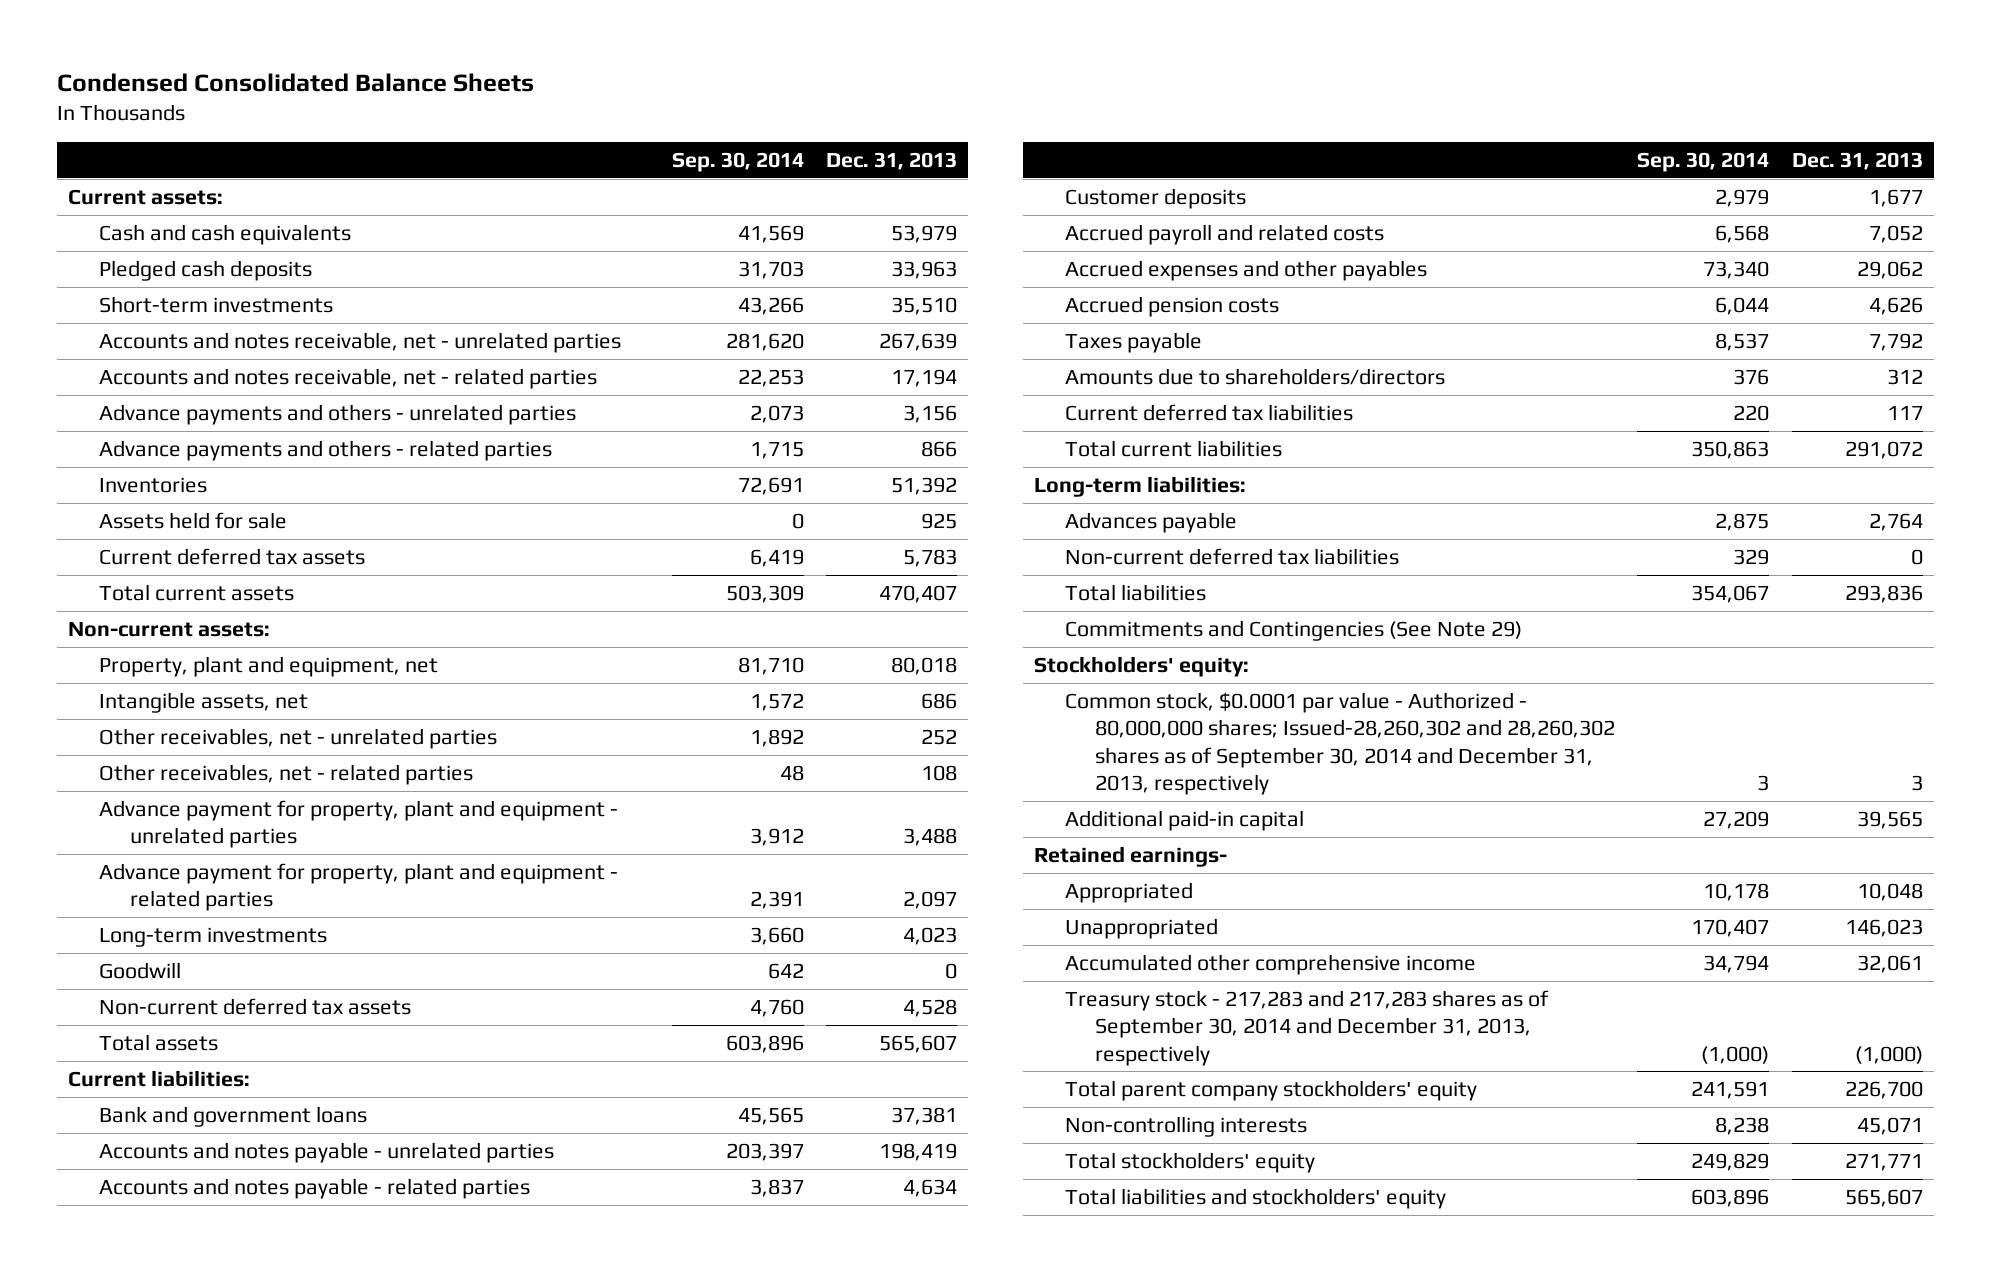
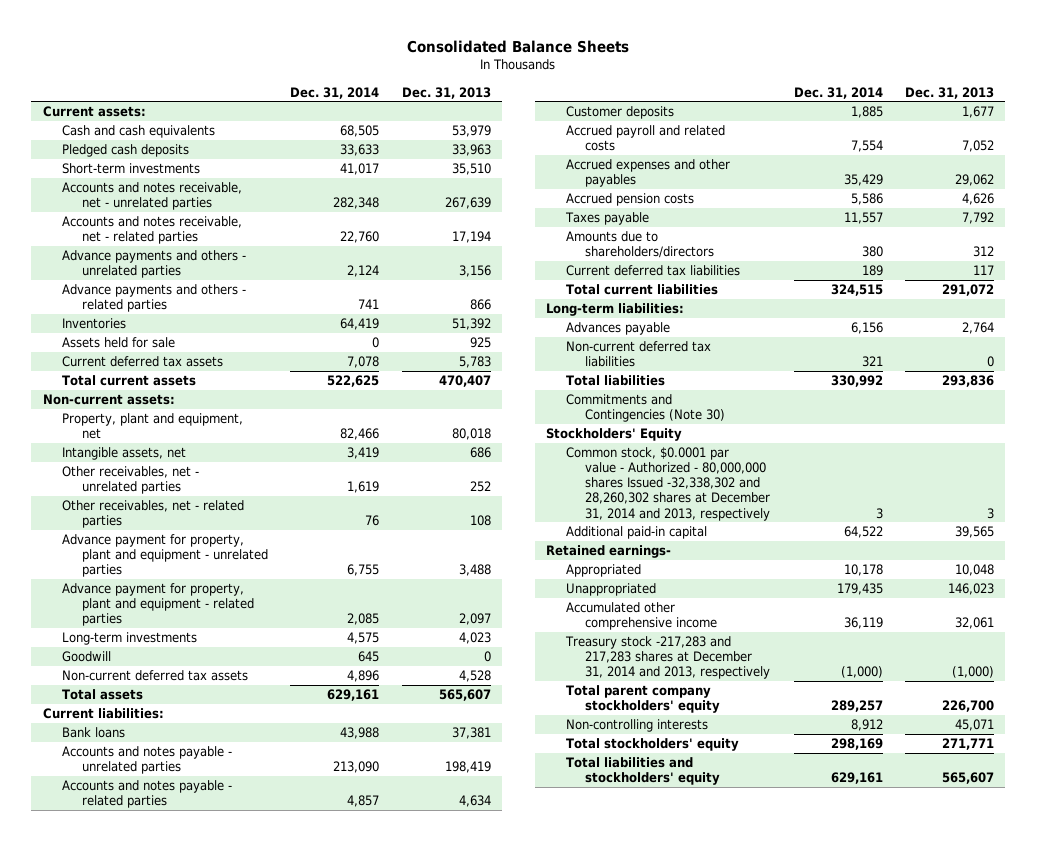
[57,73,535,93] Condensed Consolidated Balance Sheets -> [407,39,630,53] Consolidated Balance Sheets
[671,152,804,173] Sep. 30, 2014 -> none
none -> [290,86,380,99] Dec. 31, 2014
[99,1105,368,1127] Bank and government loans -> [62,727,126,739] Bank loans
[1064,619,1522,641] Commitments and Contingencies (See Note 29) -> [565,394,726,423] Commitments and Contingencies (Note 30)
[1033,655,1249,677] Stockholders' equity: -> [545,428,682,442] Stockholders' Equity
[1064,691,1616,796] Common stock, $0.0001 par value - Authorized - 80,000,000 shares; Issued-28,260,302 and 28,260,302 shares as of September 30, 2014 and December 31, 2013, respectively -> [565,447,771,521] Common stock, $0.0001 par value - Authorized - 80,000,000 shares Issued -32,338,302 and 28,260,302 shares at December 31, 2014 and 2013, respectively
[1064,989,1549,1066] Treasury stock - 217,283 and 217,283 shares as of September 30, 2014 and December 31, 2013, respectively -> [564,636,771,680] Treasury stock -217,283 and 217,283 shares at December 31, 2014 and 2013, respectively

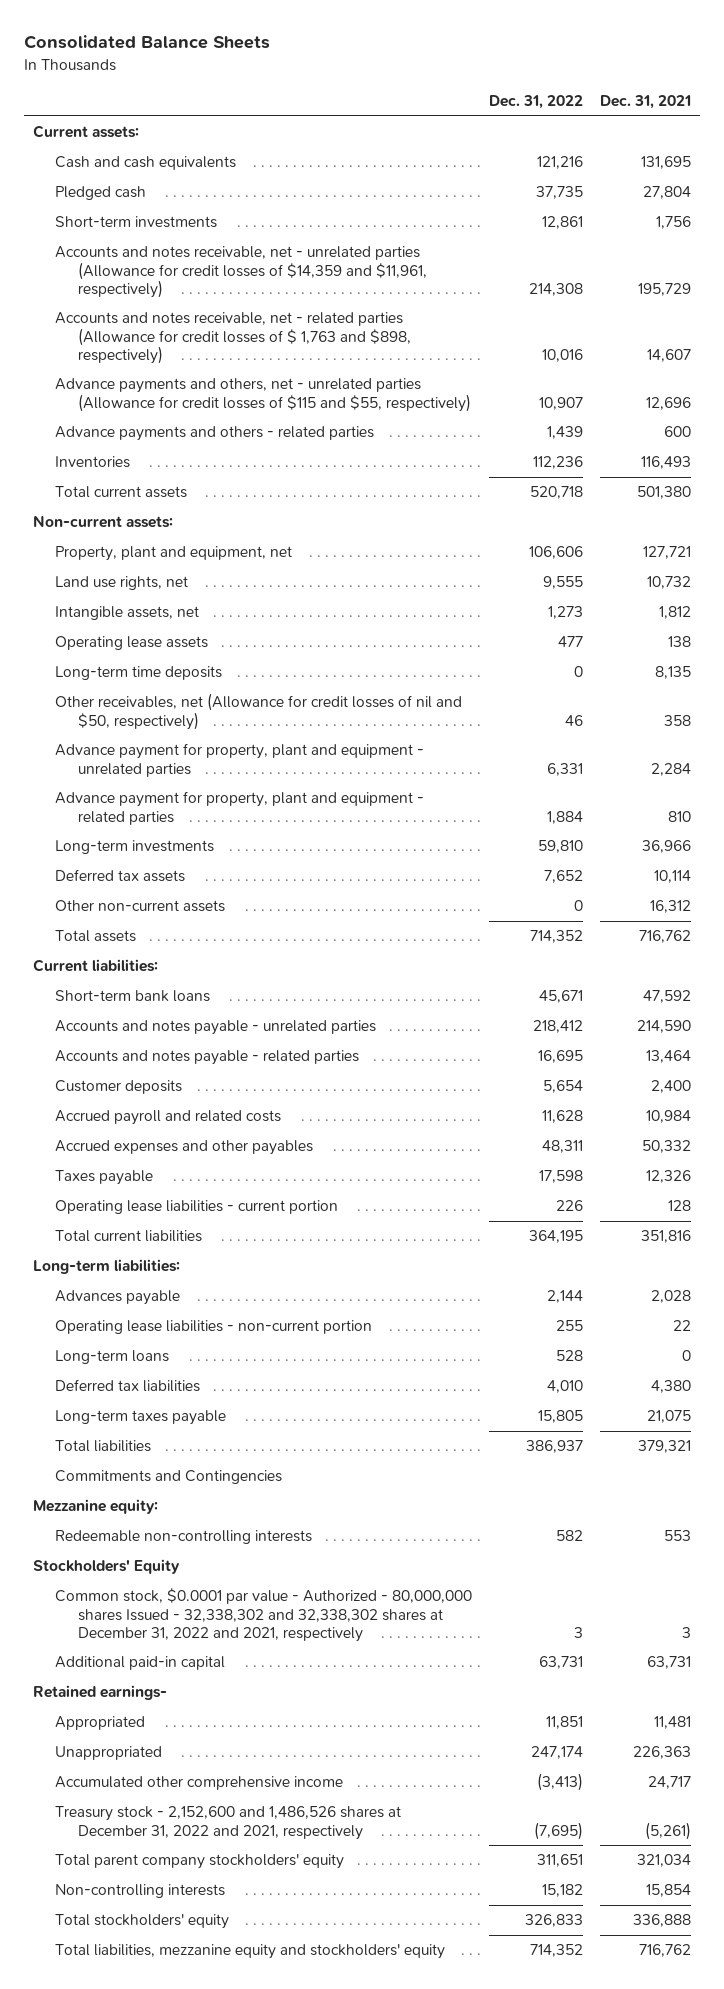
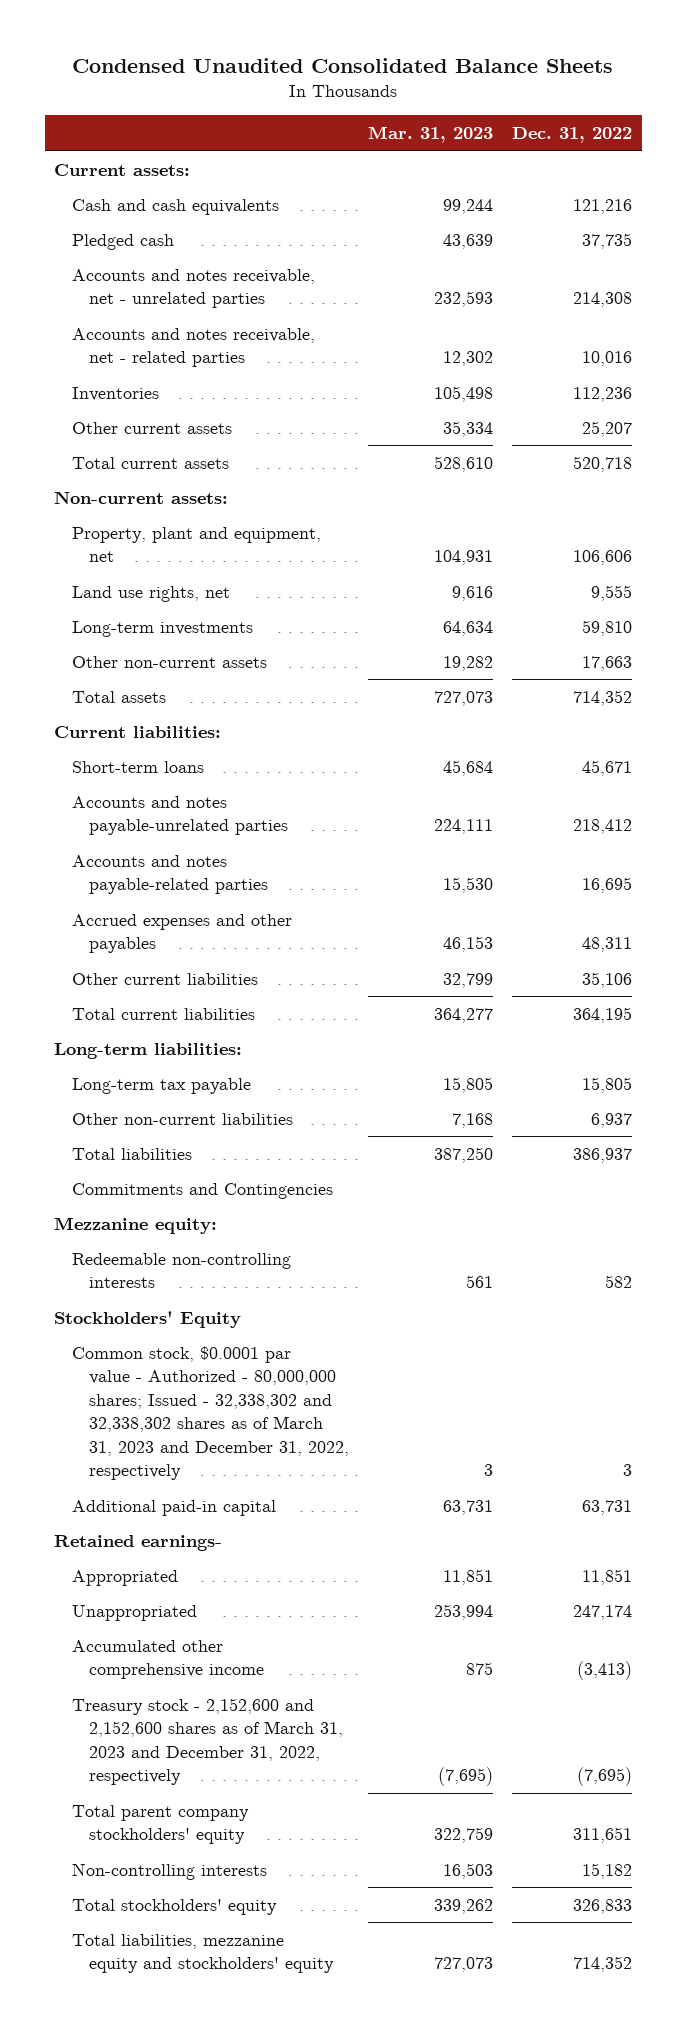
[24,35,271,50] Consolidated Balance Sheets -> [72,57,614,73] Condensed Unaudited Consolidated Balance Sheets
[600,94,692,109] Dec. 31, 2021 -> none
none -> [368,126,494,144] Mar. 31, 2023
[55,216,218,229] Short-term investments -> none
[55,378,471,412] Advance payments and others, net - unrelated parties (Allowance for credit losses of $115 and $55, respectively) -> none
[55,426,375,442] Advance payments and others - related parties -> none
[55,246,427,298] Accounts and notes receivable, net - unrelated parties (Allowance for credit losses of $14,359 and $11,961, respectively) -> [71,268,315,309] Accounts and notes receivable, net - unrelated parties
[55,312,411,364] Accounts and notes receivable, net - related parties (Allowance for credit losses of $ 1,763 and $898, respectively) -> [71,327,315,368] Accounts and notes receivable, net - related parties
none -> [71,421,232,434] Other current assets
[55,606,200,621] Intangible assets, net -> none
[55,636,209,651] Operating lease assets -> none
[55,666,223,681] Long-term time deposits -> none
[55,693,463,730] Other receivables, net (Allowance for credit losses of nil and $50, respectively) -> none
[55,743,425,777] Advance payment for property, plant and equipment - unrelated parties -> none
[55,791,425,825] Advance payment for property, plant and equipment - related parties -> none
[55,869,186,883] Deferred tax assets -> none
[574,900,584,912] 0 -> [582,655,633,671] 17,663
[55,1080,183,1095] Customer deposits -> none
[55,1110,282,1126] Accrued payroll and related costs -> none
[55,990,211,1003] Short-term bank loans -> [71,760,204,773] Short-term loans
[55,1020,377,1036] Accounts and notes payable - unrelated parties -> [71,795,288,836] Accounts and notes payable-unrelated parties
[55,1050,360,1066] Accounts and notes payable - related parties -> [71,854,268,895] Accounts and notes payable-related parties
[55,1170,154,1186] Taxes payable -> none
[55,1200,339,1215] Operating lease liabilities - current portion -> none
none -> [71,972,258,985] Other current liabilities
[55,1290,181,1306] Advances payable -> none
[55,1320,373,1335] Operating lease liabilities - non-current portion -> none
[55,1350,170,1365] Long-term loans -> none
[55,1379,201,1393] Deferred tax liabilities -> none
[55,1410,227,1426] Long-term taxes payable -> [71,1077,251,1094] Long-term tax payable
none -> [71,1112,293,1125] Other non-current liabilities
[55,1588,473,1642] Common stock, $0.0001 par value - Authorized - 80,000,000 shares Issued - 32,338,302 and 32,338,302 shares at December 31, 2022 and 2021, respectively -> [71,1345,349,1481] Common stock, $0.0001 par value - Authorized - 80,000,000 shares; Issued - 32,338,302 and 32,338,302 shares as of March 31, 2023 and December 31, 2022, respectively
[55,1806,402,1840] Treasury stock - 2,152,600 and 1,486,526 shares at December 31, 2022 and 2021, respectively -> [71,1697,343,1786] Treasury stock - 2,152,600 and 2,152,600 shares as of March 31, 2023 and December 31, 2022, respectively

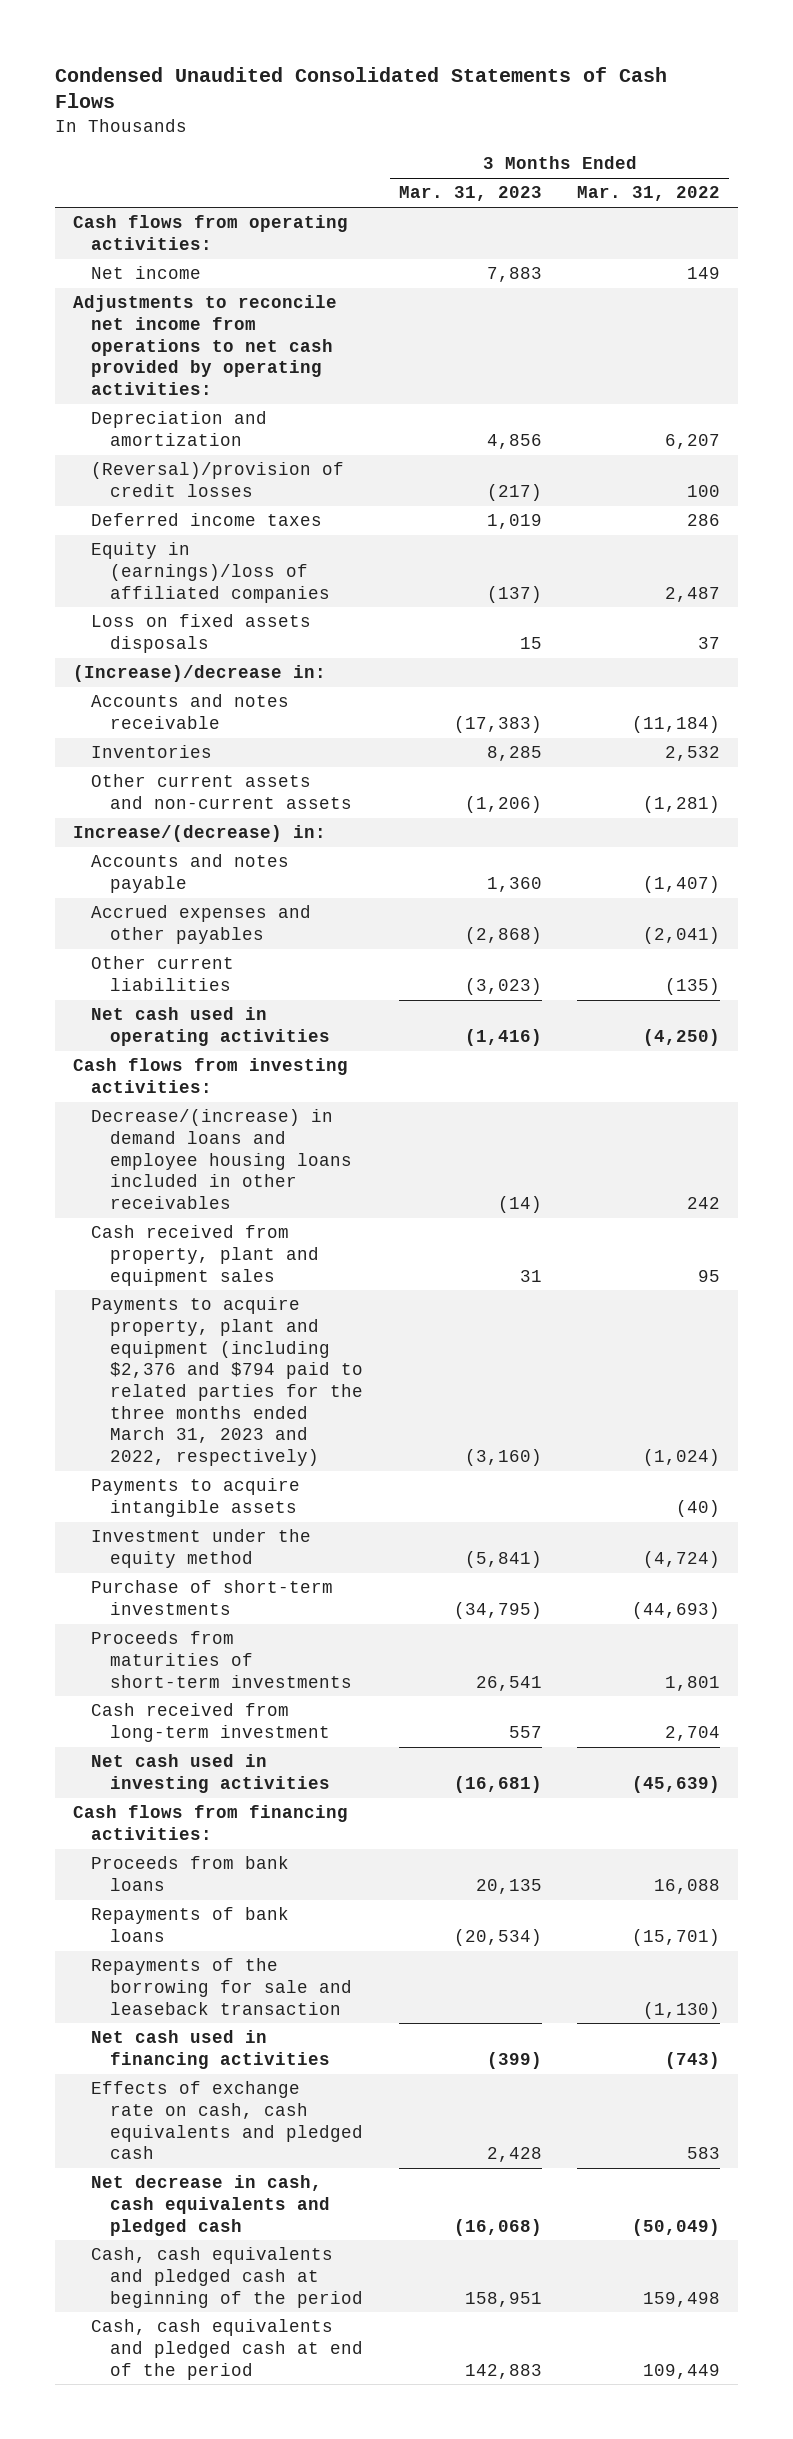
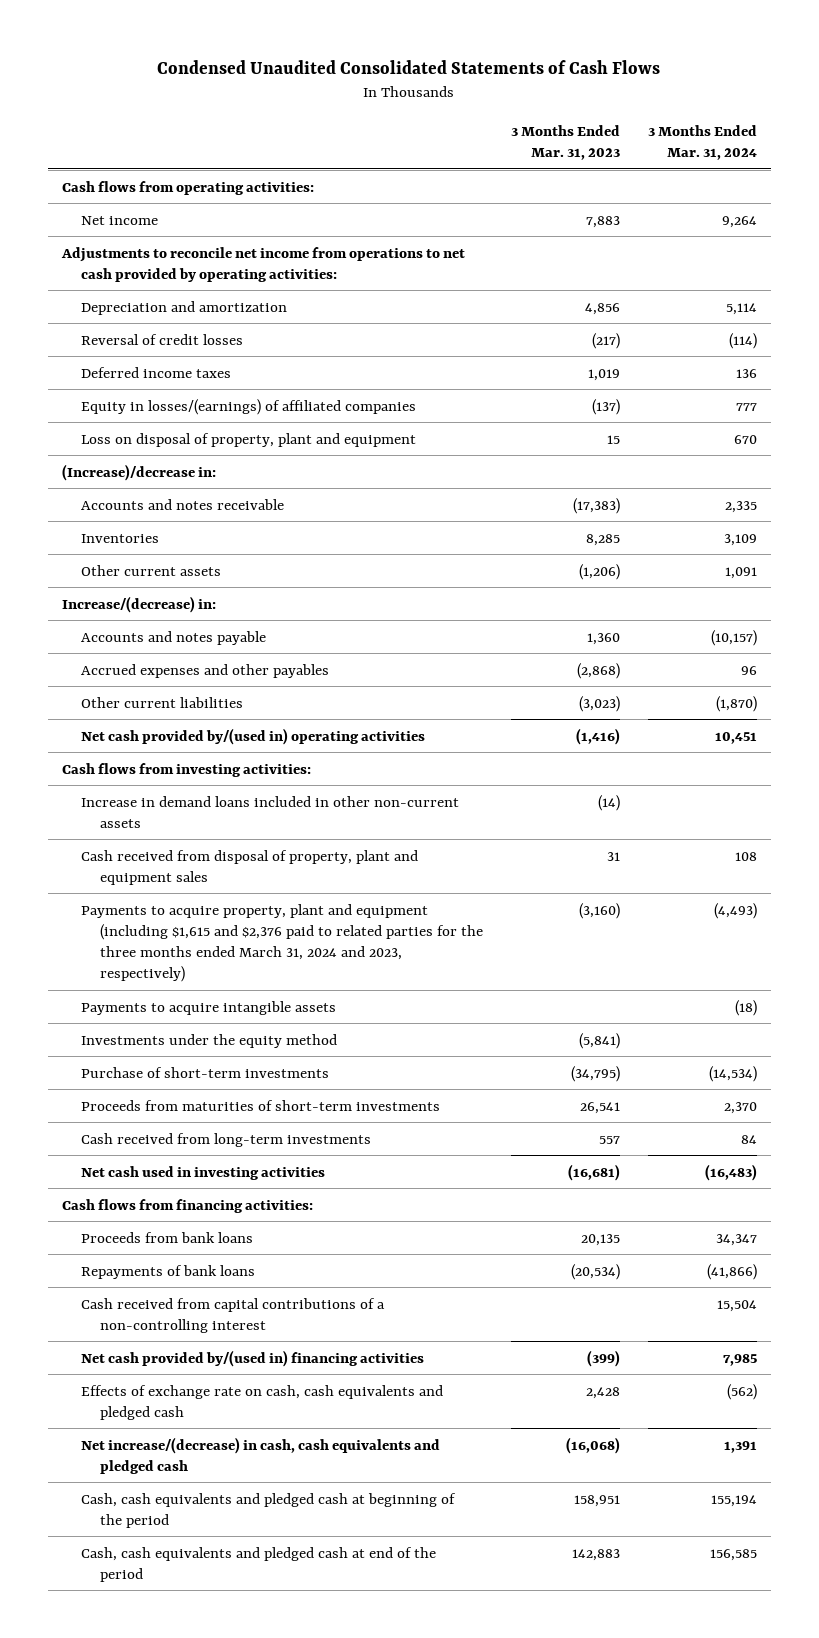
[577,186,721,202] Mar. 31, 2022 -> none
none -> [647,125,757,161] 3 Months Ended Mar. 31, 2024
[91,462,345,497] (Reversal)/provision of credit losses -> [81,333,244,345] Reversal of credit losses
[91,542,330,603] Equity in (earnings)/loss of affiliated companies -> [81,398,417,415] Equity in losses/(earnings) of affiliated companies
[91,614,312,653] Loss on fixed assets disposals -> [81,432,417,447] Loss on disposal of property, plant and equipment
[91,774,352,809] Other current assets and non-current assets -> [81,564,222,576] Other current assets
[91,1007,330,1046] Net cash used in operating activities -> [81,727,426,745] Net cash provided by/(used in) operating activities
[91,1109,352,1209] Decrease/(increase) in demand loans and employee housing loans included in other receivables -> [81,795,460,828] Increase in demand loans included in other non-current assets
[91,1225,319,1286] Cash received from property, plant and equipment sales -> [81,849,419,885] Cash received from disposal of property, plant and equipment sales
[91,1297,363,1466] Payments to acquire property, plant and equipment (including $2,376 and $794 paid to related parties for the three months ended March 31, 2023 and 2022, respectively) -> [81,903,484,982] Payments to acquire property, plant and equipment (including $1,615 and $2,376 paid to related parties for the three months ended March 31, 2024 and 2023, respectively)
[91,1529,312,1568] Investment under the equity method -> [81,1033,338,1048] Investments under the equity method
[91,1703,330,1742] Cash received from long-term investment -> [81,1132,372,1147] Cash received from long-term investments
[91,1958,352,2015] Repayments of the borrowing for sale and leaseback transaction -> none
none -> [81,1297,386,1333] Cash received from capital contributions of a non-controlling interest
[91,2030,330,2069] Net cash used in financing activities -> [81,1349,425,1367] Net cash provided by/(used in) financing activities
[91,2175,330,2236] Net decrease in cash, cash equivalents and pledged cash -> [81,1436,441,1474] Net increase/(decrease) in cash, cash equivalents and pledged cash

